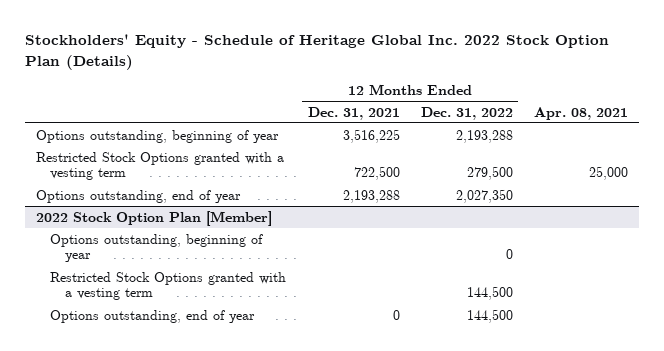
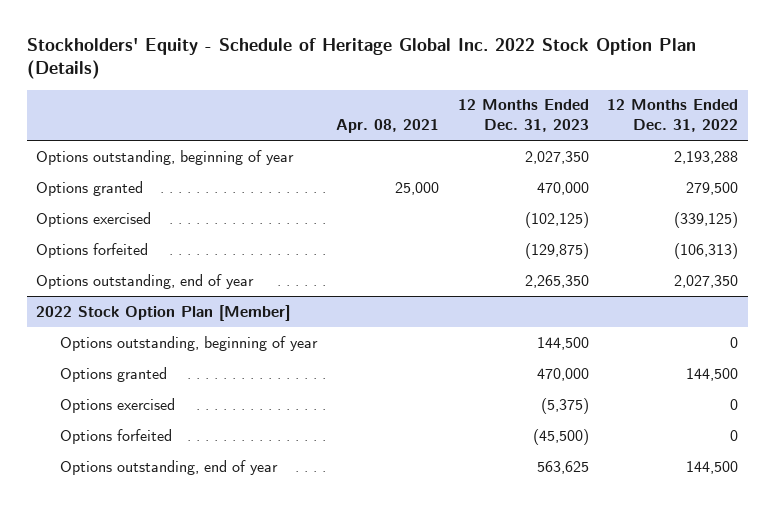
[307,106,400,120] Dec. 31, 2021 -> none
none -> [457,99,589,133] 12 Months Ended Dec. 31, 2023
[35,151,284,181] Restricted Stock Options granted with a vesting term -> [36,180,144,196] Options granted
none -> [36,211,152,227] Options exercised
none -> [36,242,149,258] Options forfeited
[50,271,287,301] Restricted Stock Options granted with a vesting term -> [60,366,168,382] Options granted
none -> [60,397,176,413] Options exercised
none -> [60,428,173,444] Options forfeited

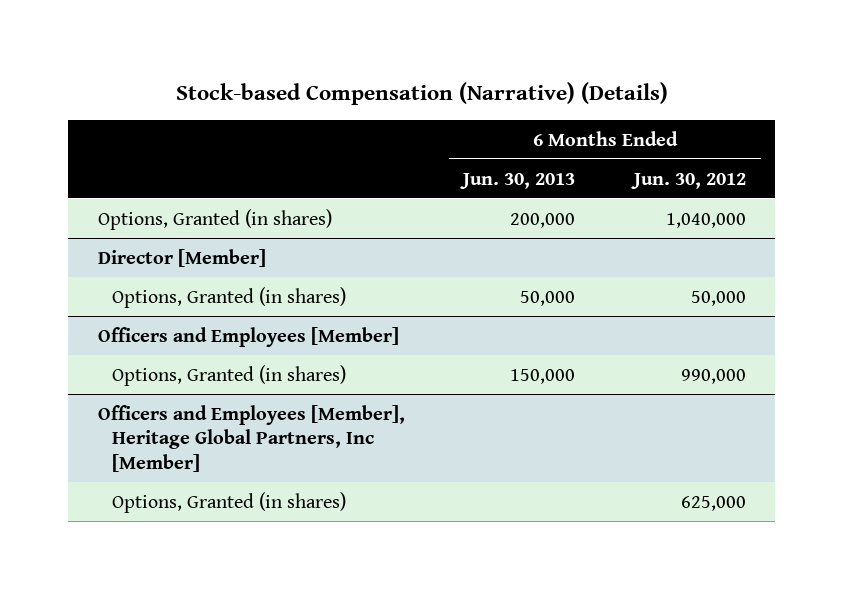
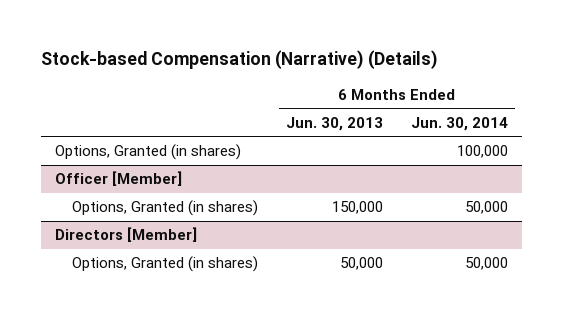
[630,172,746,189] Jun. 30, 2012 -> none
none -> [411,116,509,131] Jun. 30, 2014
[97,208,332,230] Options, Granted (in shares) -> none
[97,248,266,267] Director [Member] -> none
[112,286,347,308] Options, Granted (in shares) -> none
[97,326,399,347] Officers and Employees [Member] -> none
[112,364,347,386] Options, Granted (in shares) -> none
[97,404,405,473] Officers and Employees [Member], Heritage Global Partners, Inc [Member] -> none
none -> [55,171,183,187] Officer [Member]
none -> [71,200,258,217] Options, Granted (in shares)
none -> [55,227,198,243] Directors [Member]
none -> [71,256,258,273] Options, Granted (in shares)

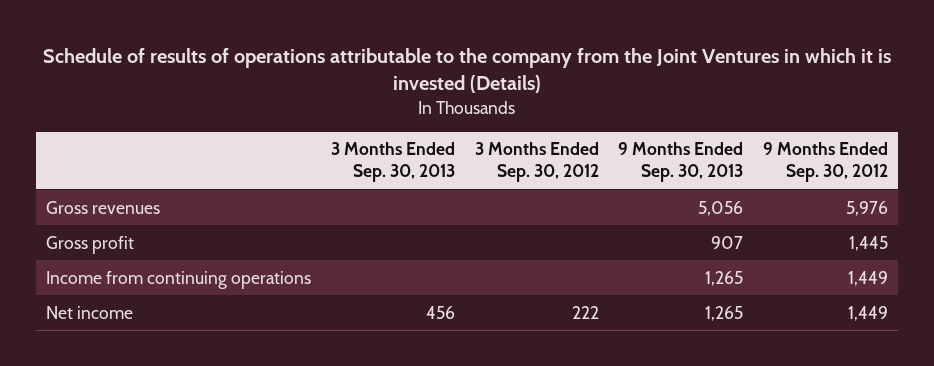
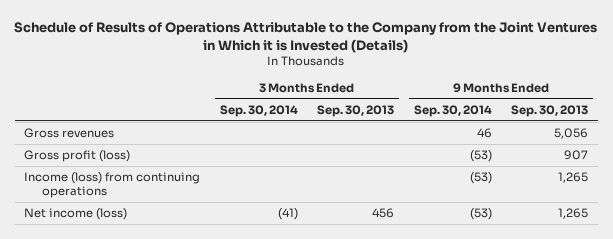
[43,48,892,94] Schedule of results of operations attributable to the company from the Joint Ventures in which it is invested (Details) -> [14,22,598,54] Schedule of Results of Operations Attributable to the Company from the Joint Ventures in Which it is Invested (Details)
[474,142,599,183] 3 Months Ended Sep. 30, 2012 -> none
[763,142,889,183] 9 Months Ended Sep. 30, 2012 -> none
none -> [219,104,298,117] Sep. 30, 2014
none -> [413,104,492,117] Sep. 30, 2014
[45,235,134,254] Gross profit -> [24,150,131,163] Gross profit (loss)
[45,270,311,289] Income from continuing operations -> [24,172,201,198] Income (loss) from continuing operations
[45,305,133,319] Net income -> [24,208,128,221] Net income (loss)

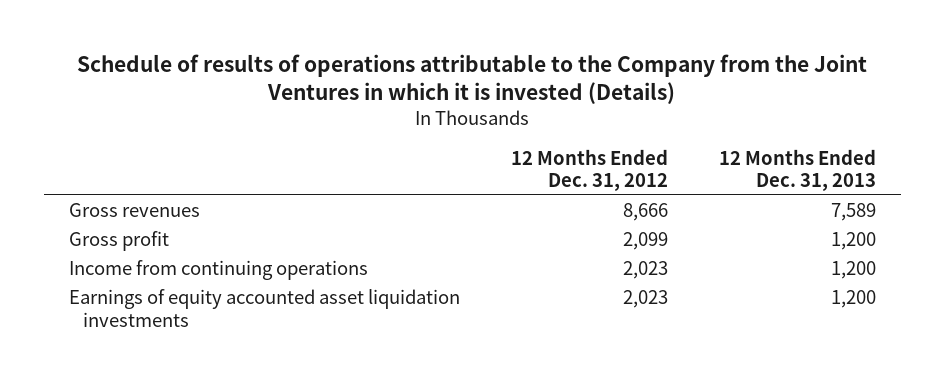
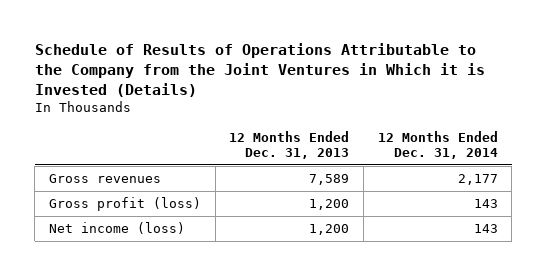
[77,54,868,105] Schedule of results of operations attributable to the Company from the Joint Ventures in which it is invested (Details) -> [34,42,485,97] Schedule of Results of Operations Attributable to the Company from the Joint Ventures in Which it is Invested (Details)
[510,148,668,192] 12 Months Ended Dec. 31, 2012 -> none
none -> [377,131,498,160] 12 Months Ended Dec. 31, 2014
[69,260,369,281] Income from continuing operations -> none
[69,231,170,252] Gross profit -> [48,196,201,211] Gross profit (loss)
[69,289,461,327] Earnings of equity accounted asset liquidation investments -> [48,221,185,234] Net income (loss)

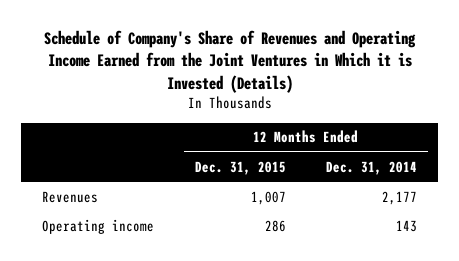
[34,42,485,97] Schedule of Results of Operations Attributable to the Company from the Joint Ventures in Which it is Invested (Details) -> [43,29,416,93] Schedule of Company's Share of Revenues and Operating Income Earned from the Joint Ventures in Which it is Invested (Details)
[229,131,350,160] 12 Months Ended Dec. 31, 2013 -> none
none -> [194,160,286,175] Dec. 31, 2015
[48,196,201,211] Gross profit (loss) -> none
[48,173,161,183] Gross revenues -> [41,190,98,203] Revenues
[48,221,185,234] Net income (loss) -> [41,218,154,234] Operating income

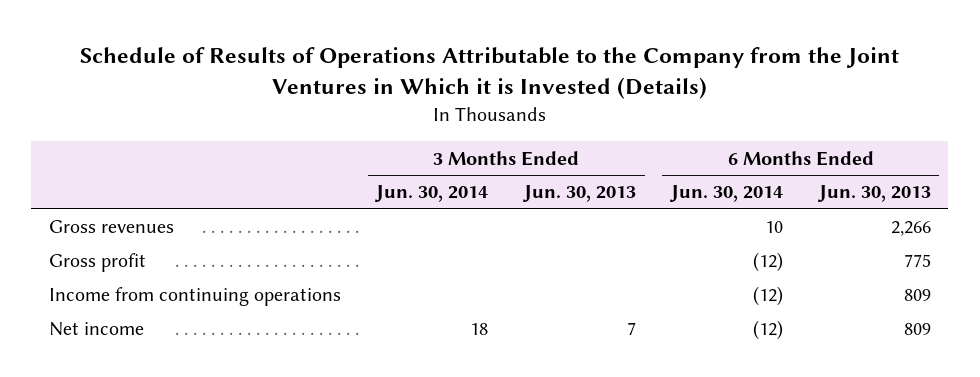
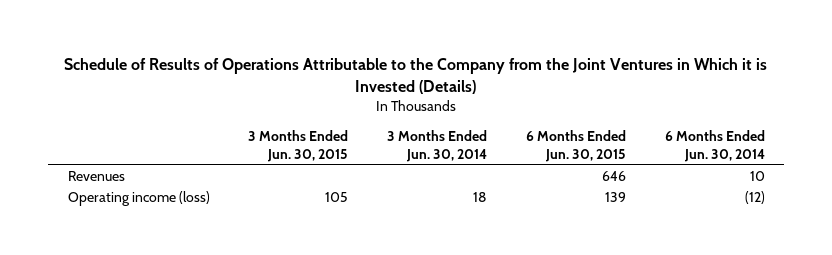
[521,185,636,203] Jun. 30, 2013 -> none
[816,185,931,203] Jun. 30, 2013 -> none
none -> [248,129,349,162] 3 Months Ended Jun. 30, 2015
none -> [525,129,626,162] 6 Months Ended Jun. 30, 2015
[49,253,147,273] Gross profit -> none
[49,287,342,307] Income from continuing operations -> none
[49,220,175,234] Gross revenues -> [67,170,125,181] Revenues
[49,322,145,337] Net income -> [67,190,210,206] Operating income (loss)

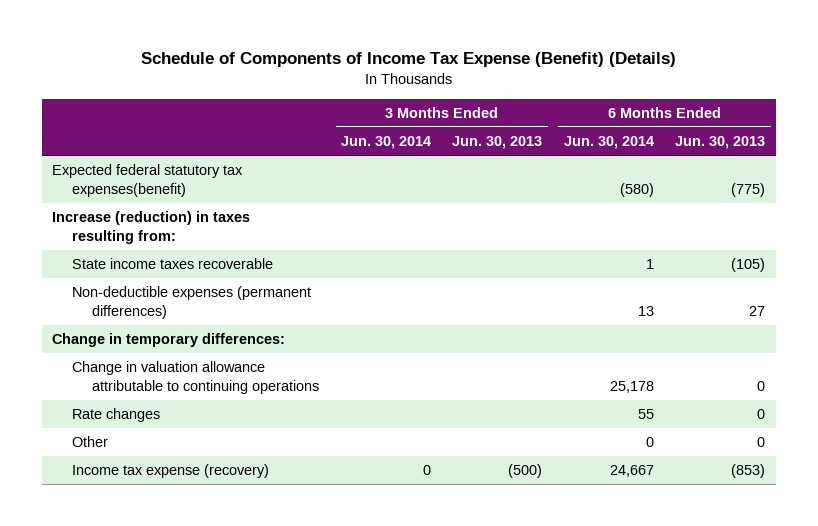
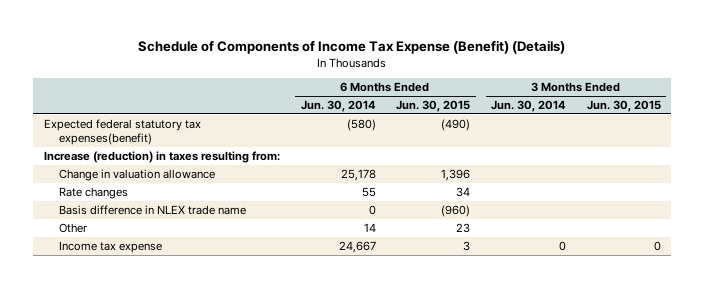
[452,136,543,150] Jun. 30, 2013 -> none
[675,136,766,150] Jun. 30, 2013 -> none
none -> [396,100,471,113] Jun. 30, 2015
none -> [586,100,661,113] Jun. 30, 2015
[72,258,274,270] State income taxes recoverable -> none
[72,286,312,319] Non-deductible expenses (permanent differences) -> none
[52,333,286,348] Change in temporary differences: -> none
[72,361,320,394] Change in valuation allowance attributable to continuing operations -> [58,168,215,181] Change in valuation allowance
none -> [58,204,246,215] Basis difference in NLEX trade name
[645,437,654,448] 0 -> [363,222,376,232] 14
[72,464,270,479] Income tax expense (recovery) -> [58,240,162,253] Income tax expense

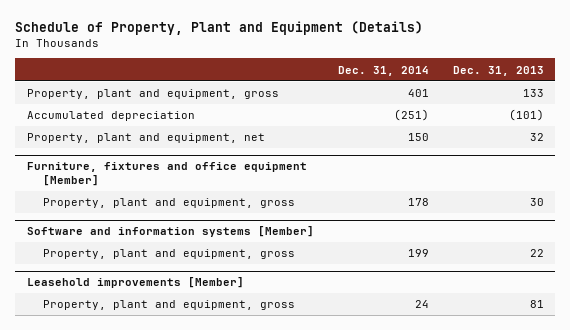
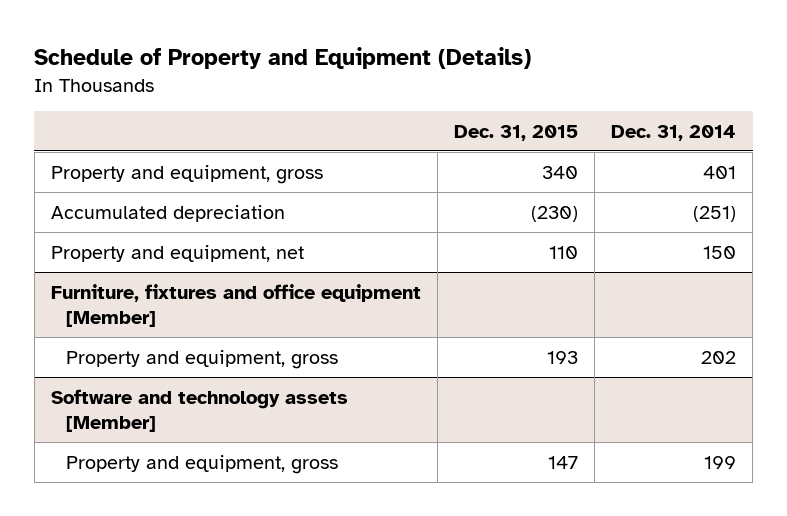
[15,21,424,36] Schedule of Property, Plant and Equipment (Details) -> [34,46,532,69] Schedule of Property and Equipment (Details)
[452,65,544,76] Dec. 31, 2013 -> none
none -> [454,124,579,141] Dec. 31, 2015
[26,89,279,100] Property, plant and equipment, gross -> [50,164,323,184] Property and equipment, gross
[26,133,265,144] Property, plant and equipment, net -> [50,244,304,262] Property and equipment, net
[26,226,314,238] Software and information systems [Member] -> none
[26,277,244,289] Leasehold improvements [Member] -> none
[43,300,296,311] Property, plant and equipment, gross -> none
[43,198,296,209] Property, plant and equipment, gross -> [65,349,338,369] Property and equipment, gross
[407,198,429,207] 178 -> [701,350,737,364] 202
none -> [50,388,348,432] Software and technology assets [Member]
[43,249,296,260] Property, plant and equipment, gross -> [65,454,338,474] Property and equipment, gross

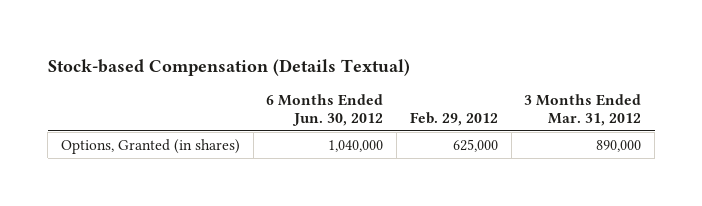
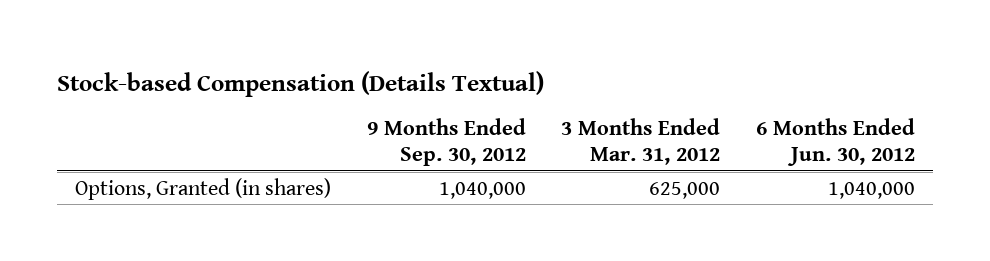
[409,112,498,127] Feb. 29, 2012 -> none
none -> [366,118,526,167] 9 Months Ended Sep. 30, 2012
[596,139,642,152] 890,000 -> [649,181,721,199] 625,000

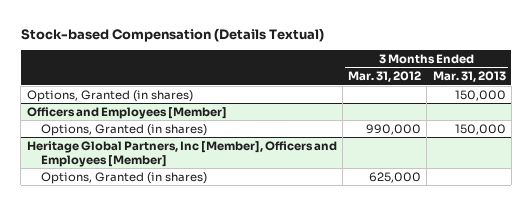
[366,118,526,167] 9 Months Ended Sep. 30, 2012 -> none
[756,118,916,167] 6 Months Ended Jun. 30, 2012 -> none
none -> [432,71,506,83] Mar. 31, 2013
none -> [26,89,193,102] Options, Granted (in shares)
none -> [26,106,227,119] Officers and Employees [Member]
none -> [40,123,207,136] Options, Granted (in shares)
none -> [26,140,337,167] Heritage Global Partners, Inc [Member], Officers and Employees [Member]

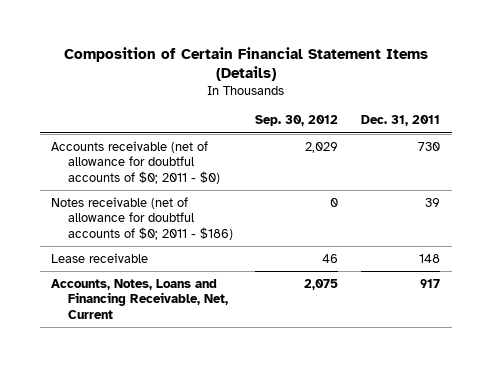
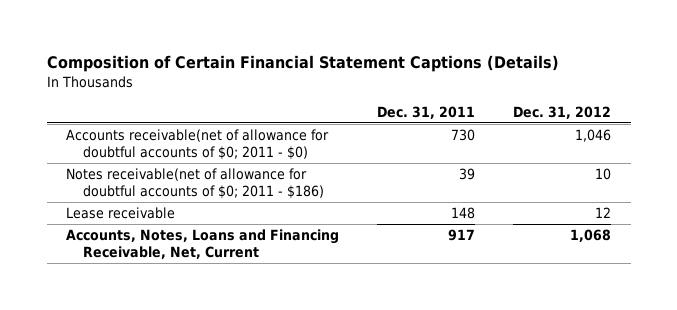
[63,46,428,82] Composition of Certain Financial Statement Items (Details) -> [46,55,559,73] Composition of Certain Financial Statement Captions (Details)
[255,115,339,127] Sep. 30, 2012 -> none
none -> [513,105,612,119] Dec. 31, 2012
[51,140,220,184] Accounts receivable (net of allowance for doubtful accounts of $0; 2011 - $0) -> [65,129,329,160] Accounts receivable(net of allowance for doubtful accounts of $0; 2011 - $0)
[51,196,233,240] Notes receivable (net of allowance for doubtful accounts of $0; 2011 - $186) -> [65,168,325,199] Notes receivable(net of allowance for doubtful accounts of $0; 2011 - $186)

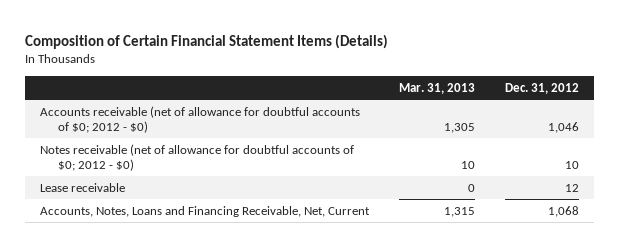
[46,55,559,73] Composition of Certain Financial Statement Captions (Details) -> [25,33,389,49] Composition of Certain Financial Statement Items (Details)
[377,105,476,119] Dec. 31, 2011 -> none
none -> [399,82,476,94] Mar. 31, 2013
[65,129,329,160] Accounts receivable(net of allowance for doubtful accounts of $0; 2011 - $0) -> [40,105,361,133] Accounts receivable (net of allowance for doubtful accounts of $0; 2012 - $0)
[65,168,325,199] Notes receivable(net of allowance for doubtful accounts of $0; 2011 - $186) -> [40,143,355,171] Notes receivable (net of allowance for doubtful accounts of $0; 2012 - $0)

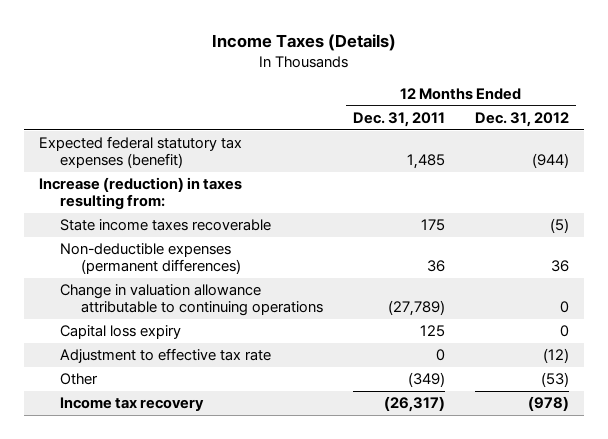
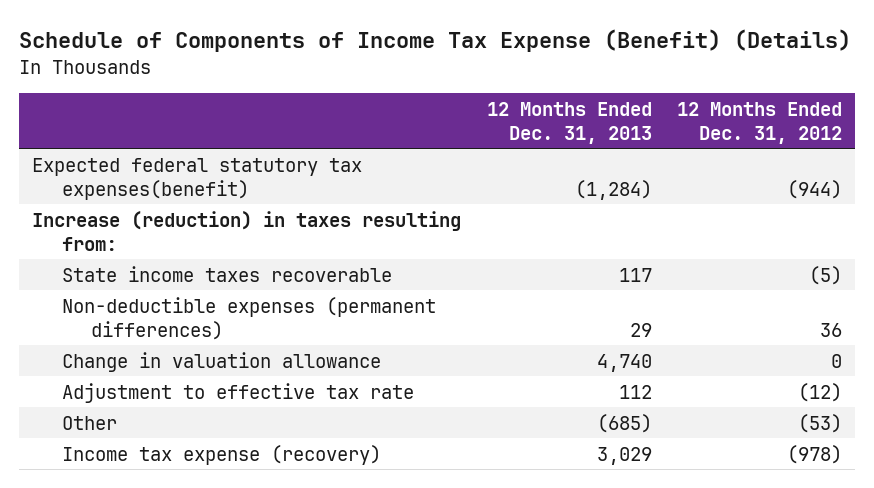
[212,34,397,52] Income Taxes (Details) -> [19,29,852,53] Schedule of Components of Income Tax Expense (Benefit) (Details)
[353,112,446,128] Dec. 31, 2011 -> none
none -> [486,101,652,144] 12 Months Ended Dec. 31, 2013
[39,136,243,169] Expected federal statutory tax expenses (benefit) -> [31,157,362,200] Expected federal statutory tax expenses(benefit)
[60,325,182,340] Capital loss expiry -> none
[60,284,324,317] Change in valuation allowance attributable to continuing operations -> [61,351,381,372] Change in valuation allowance
[60,397,205,412] Income tax recovery -> [61,444,381,465] Income tax expense (recovery)

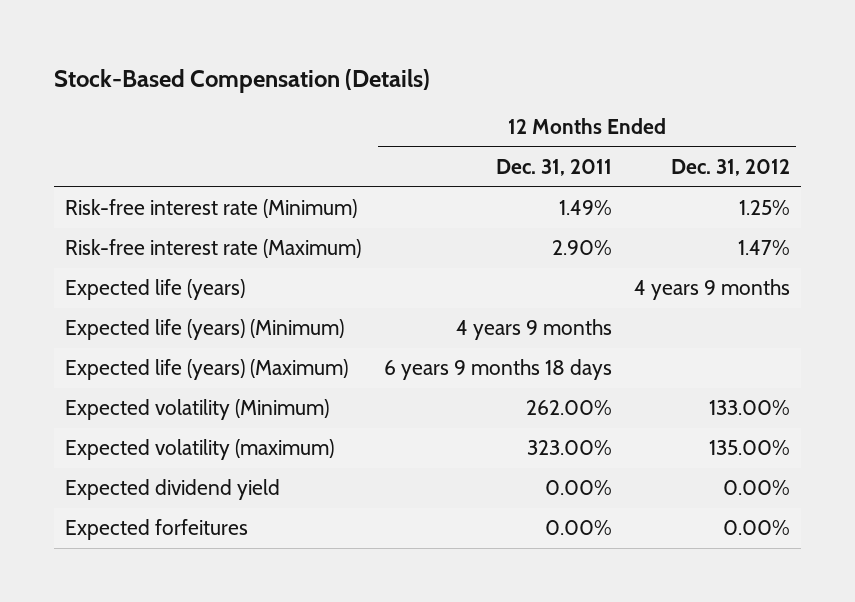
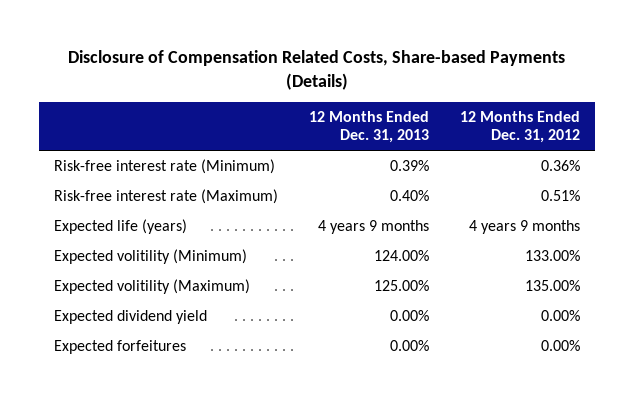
[54,68,431,93] Stock-Based Compensation (Details) -> [68,49,566,90] Disclosure of Compensation Related Costs, Share-based Payments (Details)
[495,159,612,177] Dec. 31, 2011 -> none
none -> [309,110,430,144] 12 Months Ended Dec. 31, 2013
[739,200,791,216] 1.25% -> [540,159,580,171] 0.36%
[738,240,791,256] 1.47% -> [540,189,580,201] 0.51%
[65,319,345,341] Expected life (years) (Minimum) -> none
[65,359,349,381] Expected life (years) (Maximum) -> none
[65,399,330,421] Expected volatility (Minimum) -> [54,248,248,264] Expected volitility (Minimum)
[65,439,335,461] Expected volatility (maximum) -> [54,278,251,294] Expected volitility (Maximum)

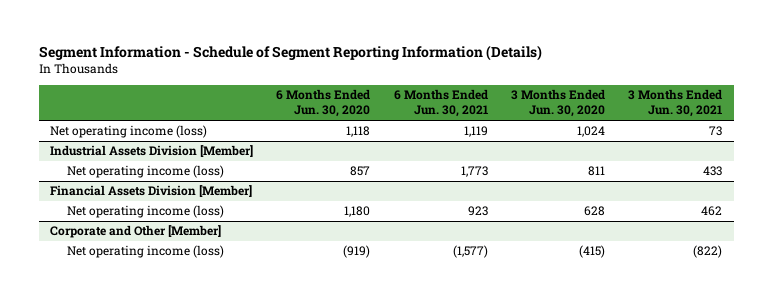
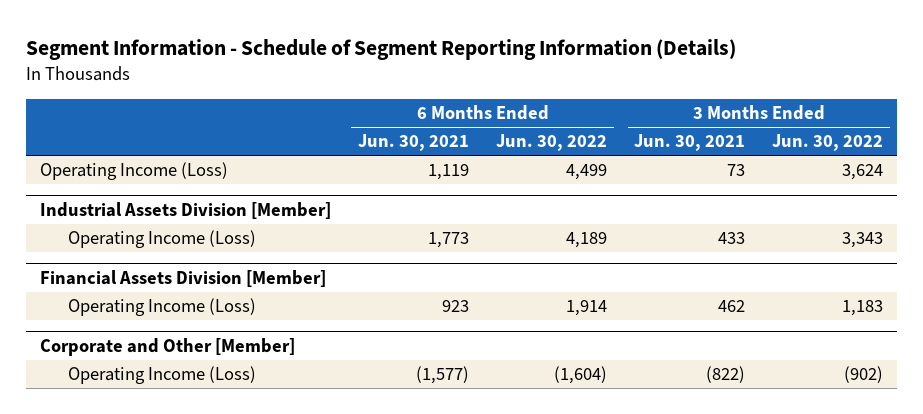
[276,89,371,118] 6 Months Ended Jun. 30, 2020 -> none
[511,89,606,118] 3 Months Ended Jun. 30, 2020 -> none
none -> [496,134,608,152] Jun. 30, 2022
none -> [772,134,884,152] Jun. 30, 2022
[50,125,208,139] Net operating income (loss) -> [39,162,228,181] Operating Income (Loss)
[66,165,224,179] Net operating income (loss) -> [68,230,257,249] Operating Income (Loss)
[66,205,224,219] Net operating income (loss) -> [68,298,257,317] Operating Income (Loss)
[66,245,224,259] Net operating income (loss) -> [68,366,257,385] Operating Income (Loss)

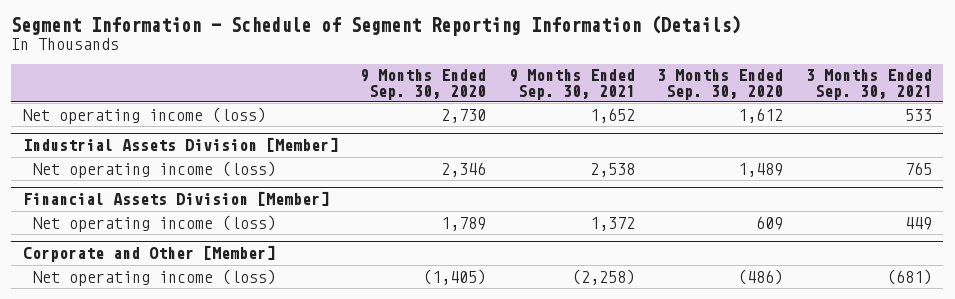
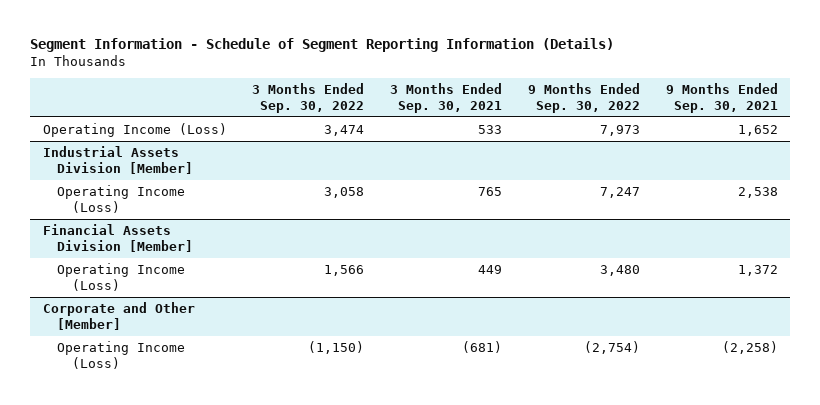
[360,69,487,100] 9 Months Ended Sep. 30, 2020 -> none
[657,69,784,100] 3 Months Ended Sep. 30, 2020 -> none
none -> [252,82,365,113] 3 Months Ended Sep. 30, 2022
none -> [527,82,640,113] 9 Months Ended Sep. 30, 2022
[22,106,266,124] Net operating income (loss) -> [42,123,227,138] Operating Income (Loss)
[32,160,276,178] Net operating income (loss) -> [57,185,186,213] Operating Income (Loss)
[32,214,276,232] Net operating income (loss) -> [57,263,186,291] Operating Income (Loss)
[32,268,276,286] Net operating income (loss) -> [57,341,186,369] Operating Income (Loss)

